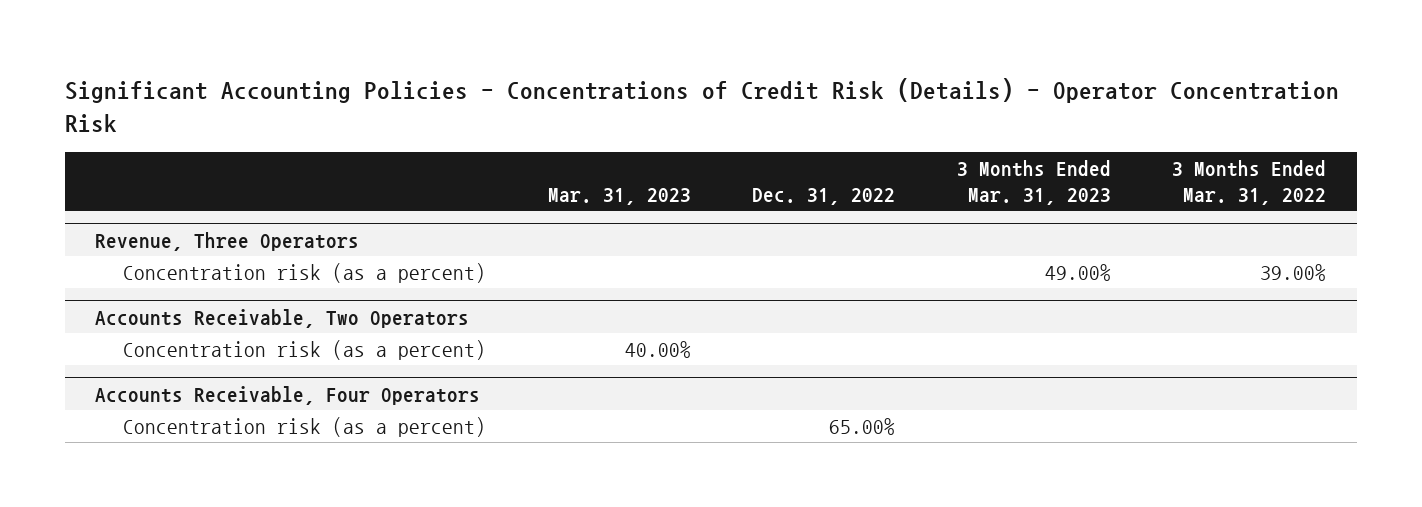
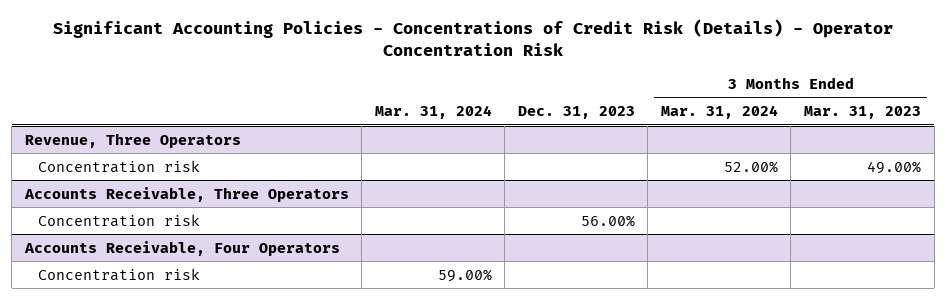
[547,187,691,205] Mar. 31, 2023 -> none
[752,187,896,205] Dec. 31, 2022 -> none
[1172,159,1327,205] 3 Months Ended Mar. 31, 2022 -> none
none -> [374,105,492,120] Mar. 31, 2024
none -> [517,106,635,120] Dec. 31, 2023
none -> [660,105,778,120] Mar. 31, 2024
[123,262,487,283] Concentration risk (as a percent) -> [38,159,201,173] Concentration risk
[95,308,470,328] Accounts Receivable, Two Operators -> [23,186,349,202] Accounts Receivable, Three Operators
[123,339,487,360] Concentration risk (as a percent) -> [38,213,201,227] Concentration risk
[123,416,487,437] Concentration risk (as a percent) -> [38,267,201,281] Concentration risk

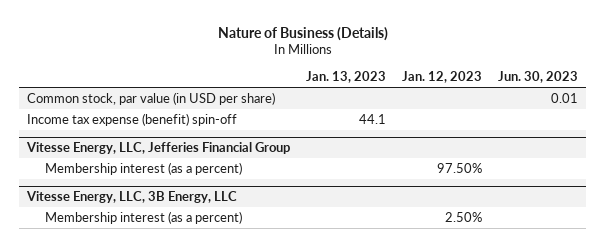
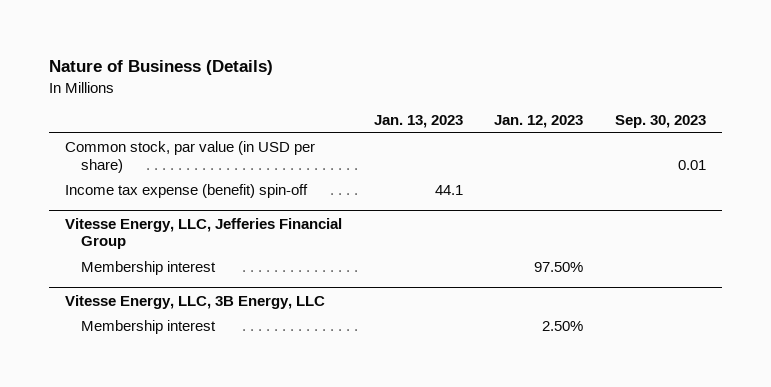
[498,71,579,84] Jun. 30, 2023 -> none
none -> [615,115,707,129] Sep. 30, 2023
[45,161,243,175] Membership interest (as a percent) -> [81,260,217,275] Membership interest
[45,210,243,224] Membership interest (as a percent) -> [81,319,217,334] Membership interest

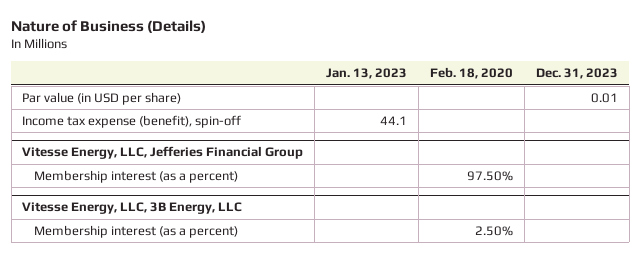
[494,115,584,129] Jan. 12, 2023 -> none
[615,115,707,129] Sep. 30, 2023 -> none
none -> [430,67,514,80] Feb. 18, 2020
none -> [535,68,618,80] Dec. 31, 2023
[64,140,315,173] Common stock, par value (in USD per share) -> [22,91,182,105] Par value (in USD per share)
[64,183,308,198] Income tax expense (benefit) spin-off -> [22,114,242,128] Income tax expense (benefit), spin-off
[81,260,217,275] Membership interest -> [34,169,239,183] Membership interest (as a percent)
[81,319,217,334] Membership interest -> [34,224,239,238] Membership interest (as a percent)

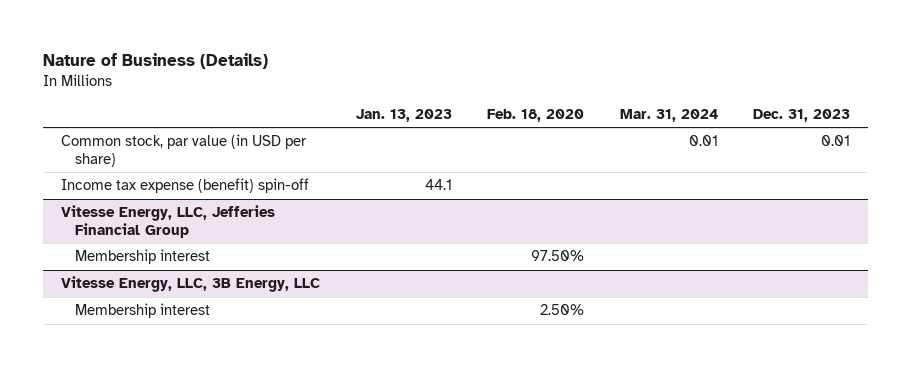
none -> [619,108,718,122] Mar. 31, 2024
[22,91,182,105] Par value (in USD per share) -> [60,134,307,167] Common stock, par value (in USD per share)
[22,114,242,128] Income tax expense (benefit), spin-off -> [60,178,309,194] Income tax expense (benefit) spin-off
[34,169,239,183] Membership interest (as a percent) -> [74,249,210,265] Membership interest
[34,224,239,238] Membership interest (as a percent) -> [74,303,210,319] Membership interest

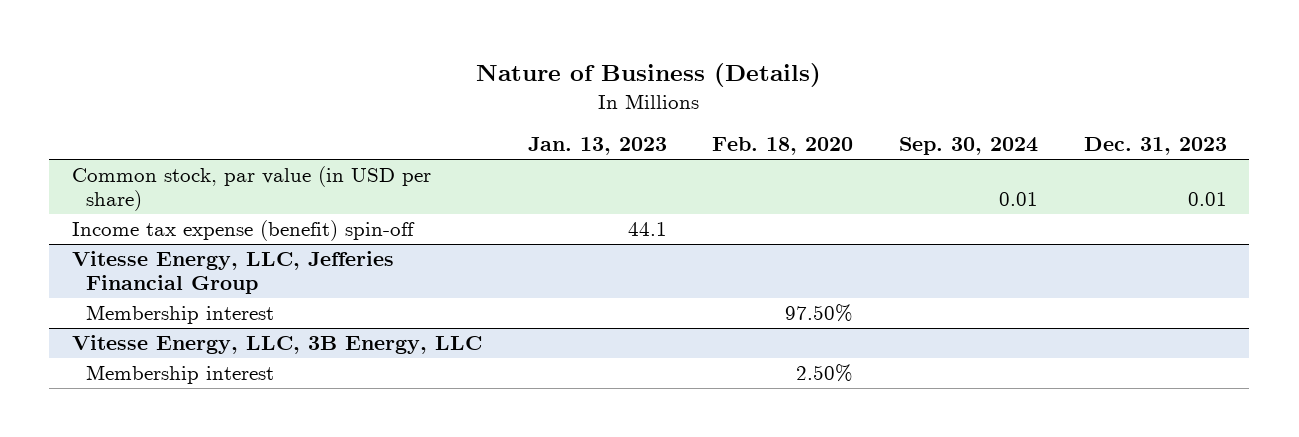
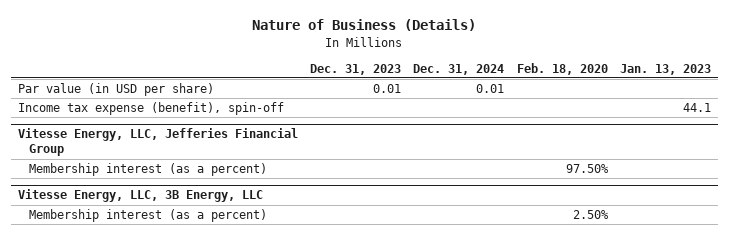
[898,137,1038,156] Sep. 30, 2024 -> none
none -> [413,63,505,75] Dec. 31, 2024
[72,166,432,212] Common stock, par value (in USD per share) -> [17,82,214,96] Par value (in USD per share)
[72,220,416,242] Income tax expense (benefit) spin-off -> [17,101,284,115] Income tax expense (benefit), spin-off
[86,305,275,325] Membership interest -> [28,162,267,176] Membership interest (as a percent)
[86,365,275,385] Membership interest -> [28,208,267,222] Membership interest (as a percent)

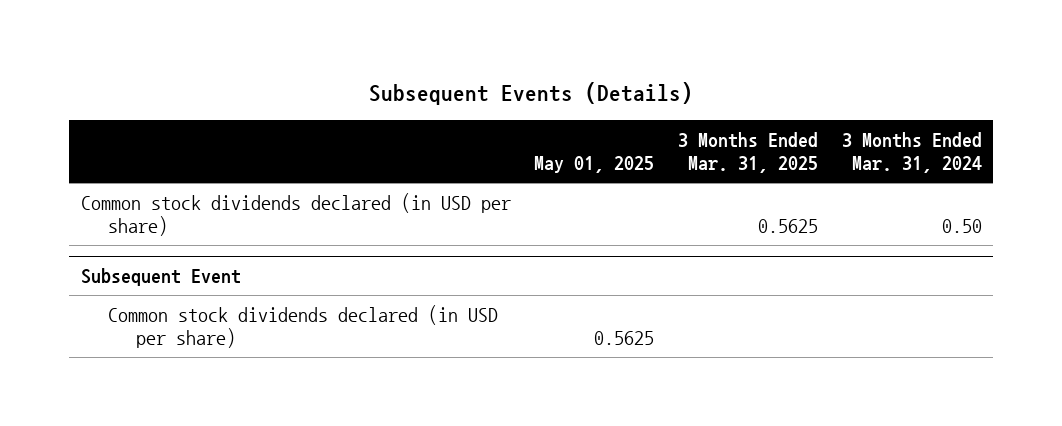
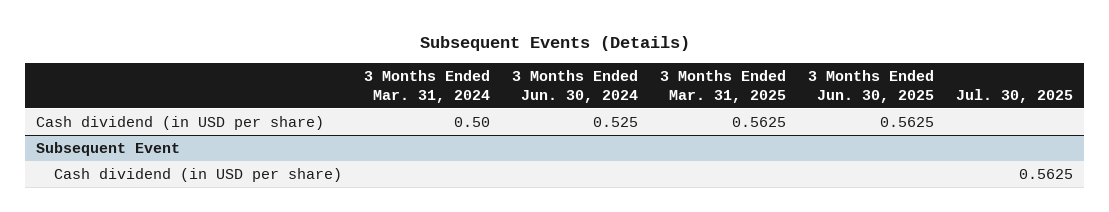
[534,156,655,174] May 01, 2025 -> none
none -> [512,70,639,103] 3 Months Ended Jun. 30, 2024
none -> [807,70,934,103] 3 Months Ended Jun. 30, 2025
none -> [955,88,1073,103] Jul. 30, 2025
[80,192,511,236] Common stock dividends declared (in USD per share) -> [36,115,325,130] Cash dividend (in USD per share)
[108,304,499,348] Common stock dividends declared (in USD per share) -> [54,167,343,182] Cash dividend (in USD per share)

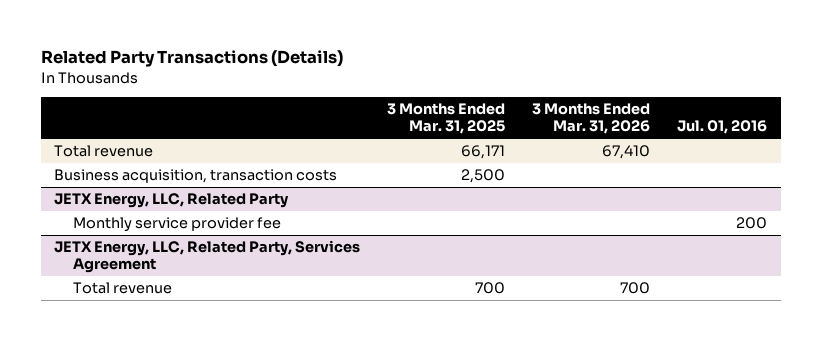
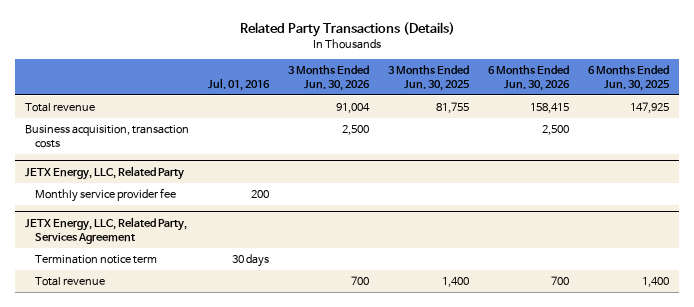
[387,103,506,135] 3 Months Ended Mar. 31, 2025 -> none
[532,103,651,135] 3 Months Ended Mar. 31, 2026 -> none
none -> [287,64,370,91] 3 Months Ended Jun. 30, 2026
none -> [388,64,471,91] 3 Months Ended Jun. 30, 2025
none -> [488,64,571,91] 6 Months Ended Jun. 30, 2026
none -> [588,64,671,91] 6 Months Ended Jun. 30, 2025
none -> [35,255,158,265] Termination notice term

